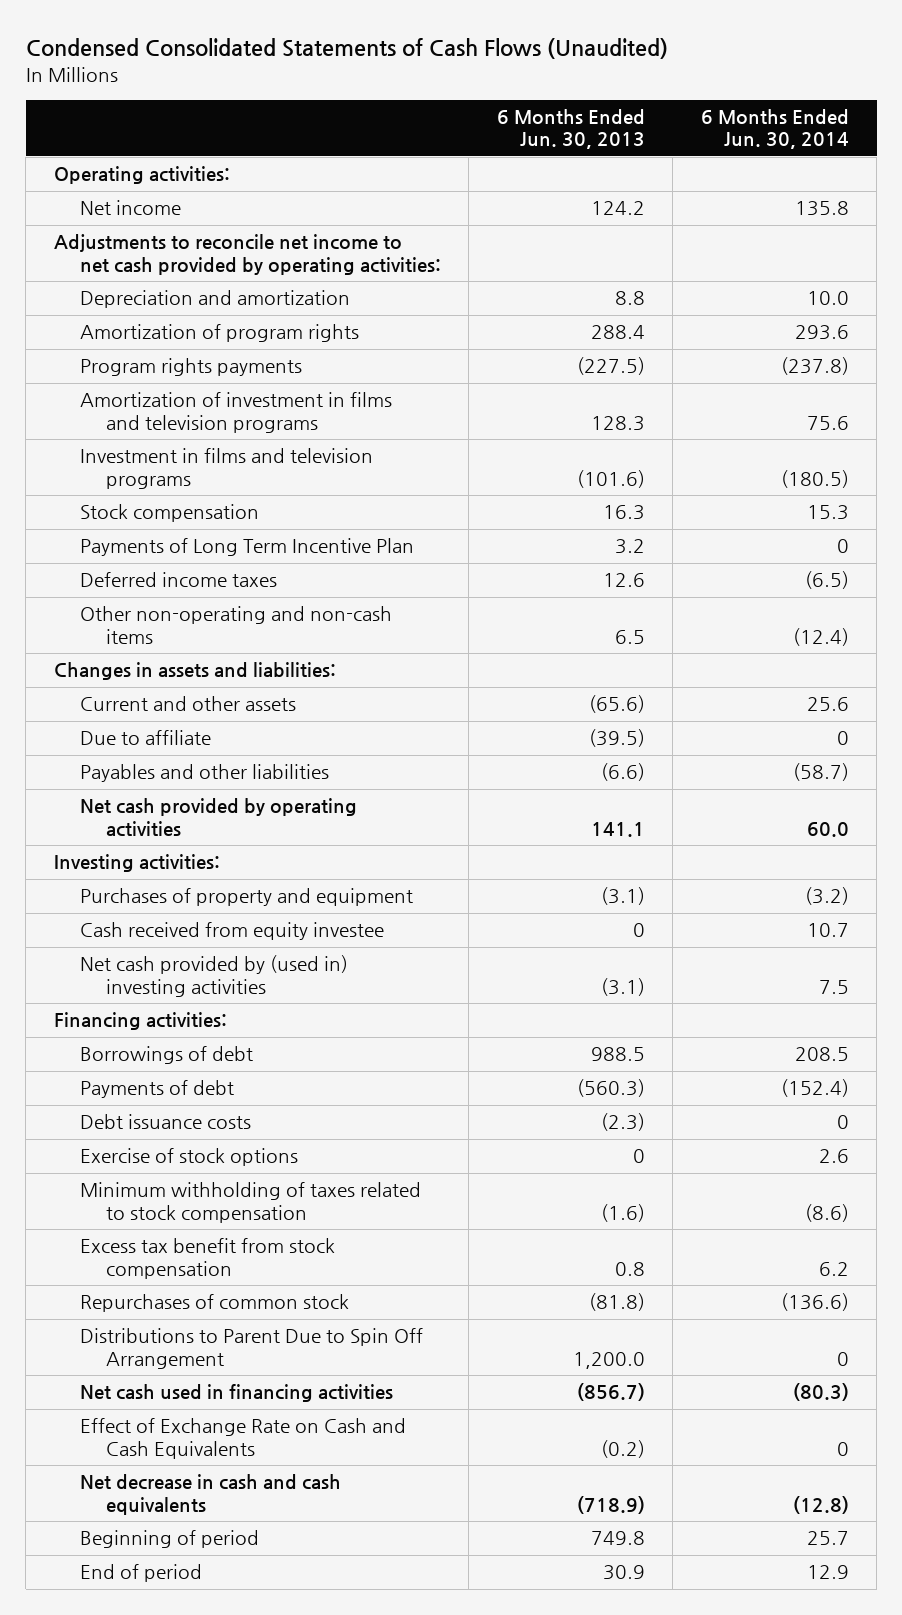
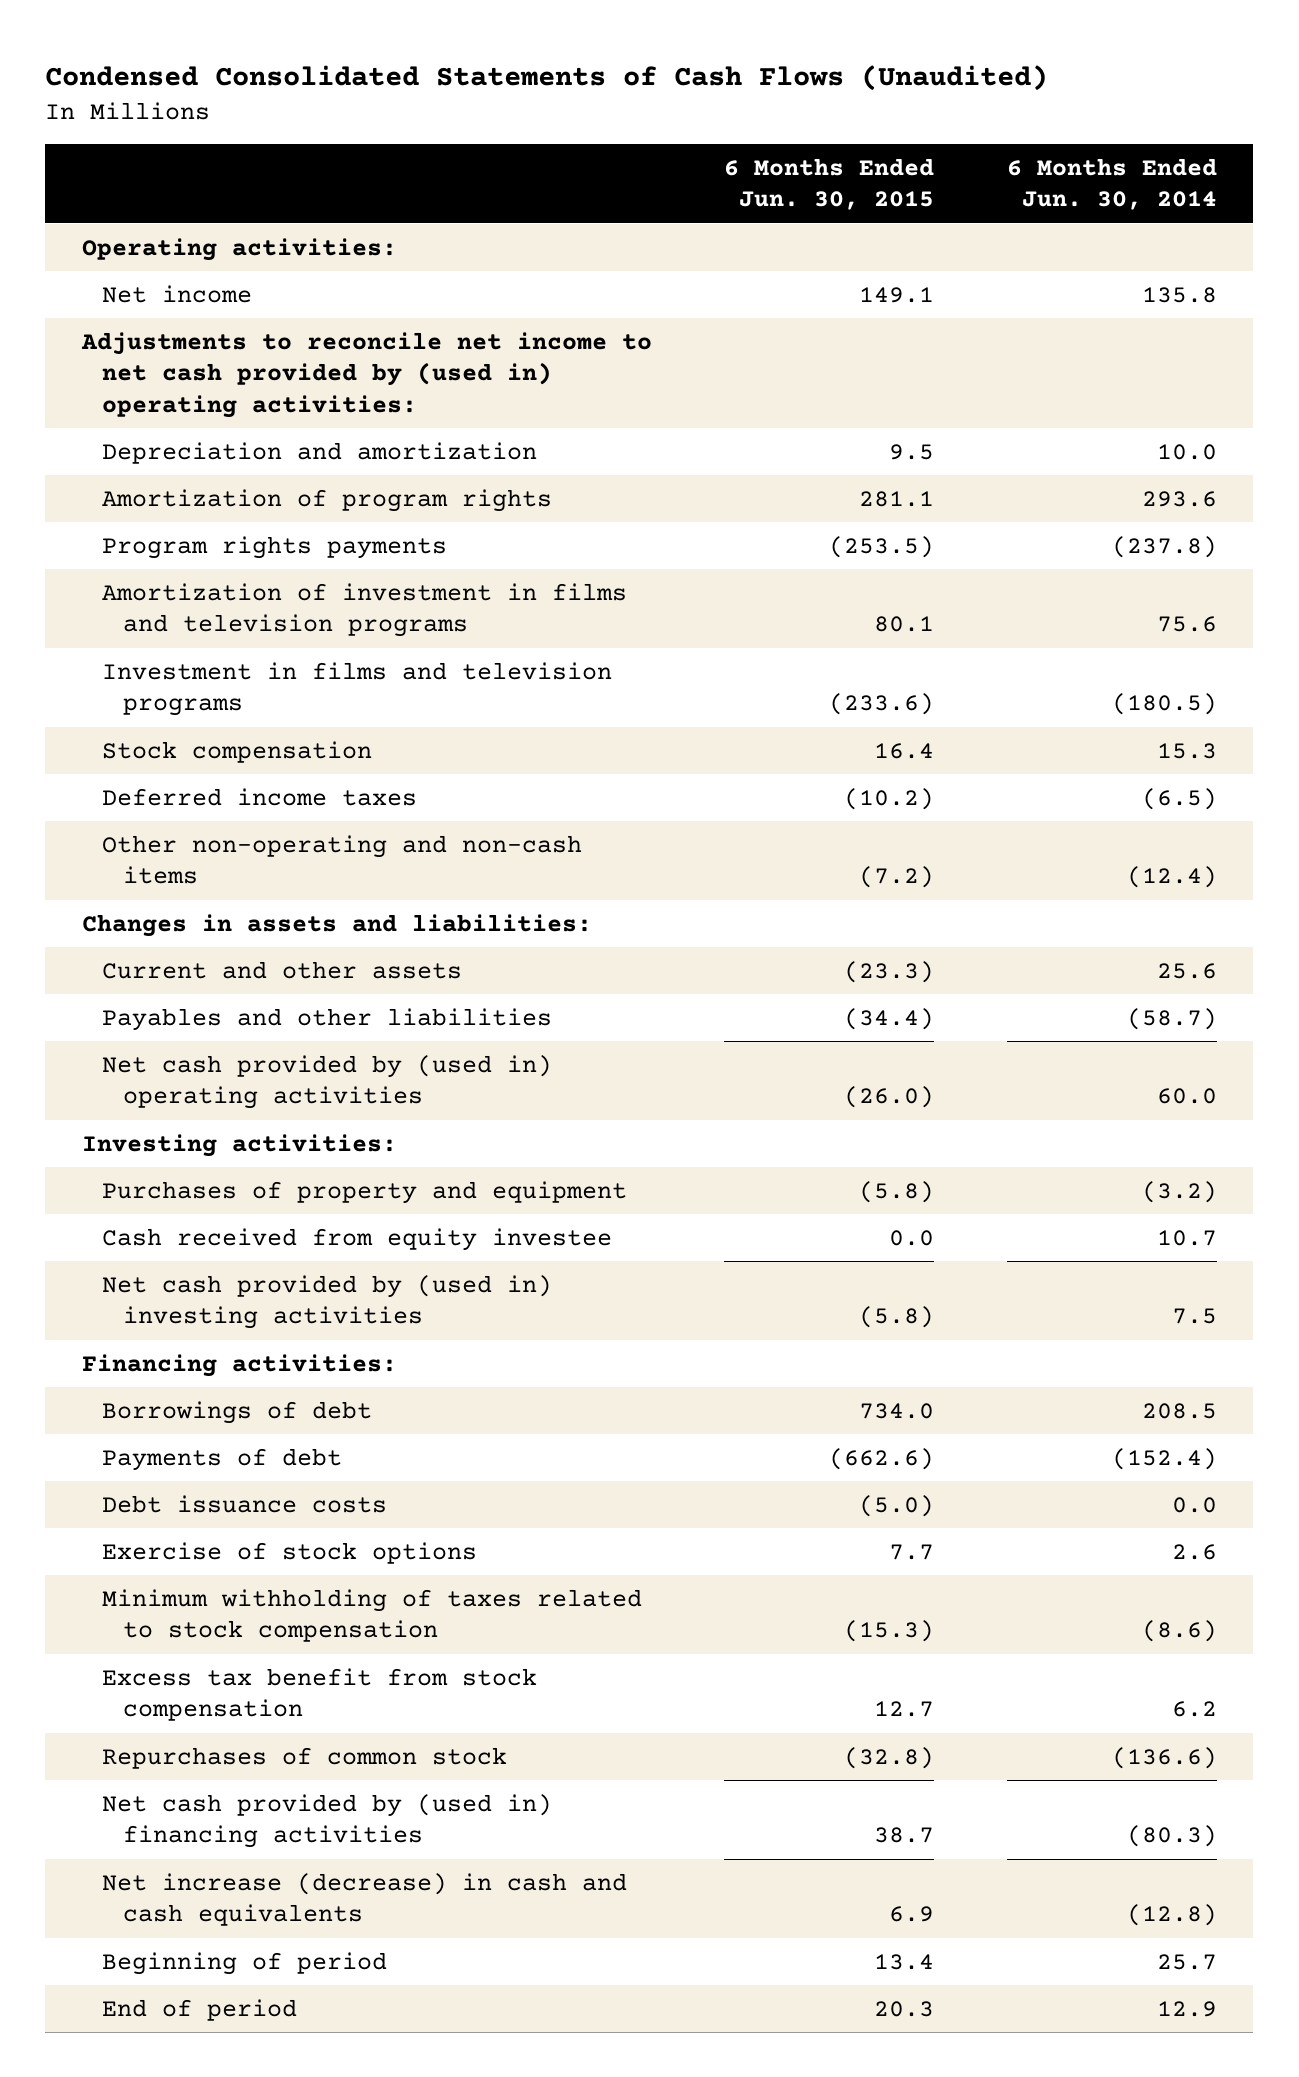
[496,109,645,150] 6 Months Ended Jun. 30, 2013 -> none
none -> [724,157,935,211] 6 Months Ended Jun. 30, 2015
[53,234,441,275] Adjustments to reconcile net income to net cash provided by operating activities: -> [80,331,652,419] Adjustments to reconcile net income to net cash provided by (used in) operating activities:
[79,538,414,557] Payments of Long Term Incentive Plan -> none
[79,730,211,746] Due to affiliate -> none
[79,798,357,837] Net cash provided by operating activities -> [102,1054,553,1110] Net cash provided by (used in) operating activities
[836,1115,849,1130] 0 -> [1171,1496,1217,1513] 0.0
[79,1328,423,1369] Distributions to Parent Due to Spin Off Arrangement -> none
[79,1418,406,1459] Effect of Exchange Rate on Cash and Cash Equivalents -> none
[79,1384,393,1403] Net cash used in financing activities -> [102,1793,553,1849] Net cash provided by (used in) financing activities
[79,1474,341,1515] Net decrease in cash and cash equivalents -> [102,1872,628,1927] Net increase (decrease) in cash and cash equivalents

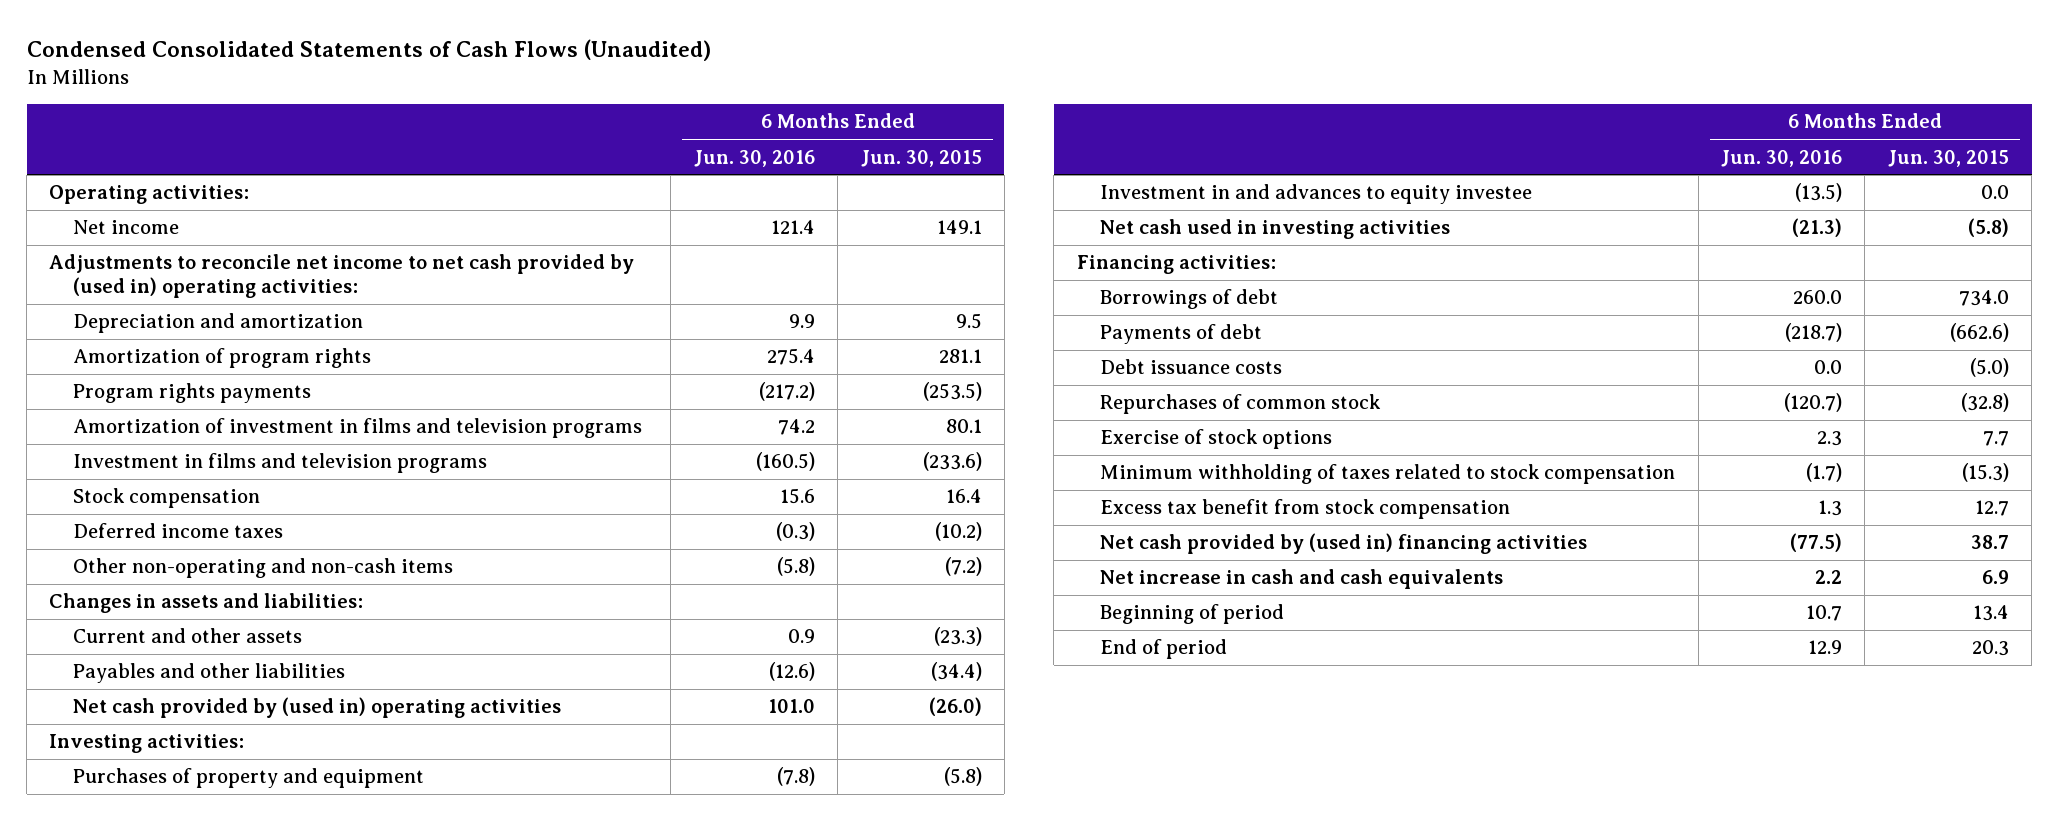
[1006,157,1217,211] 6 Months Ended Jun. 30, 2014 -> none
none -> [693,149,815,167] Jun. 30, 2016
[102,1227,613,1251] Cash received from equity investee -> none
none -> [1100,184,1533,205] Investment in and advances to equity investee
[102,1274,553,1330] Net cash provided by (used in) investing activities -> [1100,219,1451,240] Net cash used in investing activities
[102,1746,508,1769] Repurchases of common stock -> [1100,394,1382,415] Repurchases of common stock
[102,1872,628,1927] Net increase (decrease) in cash and cash equivalents -> [1100,569,1504,590] Net increase in cash and cash equivalents

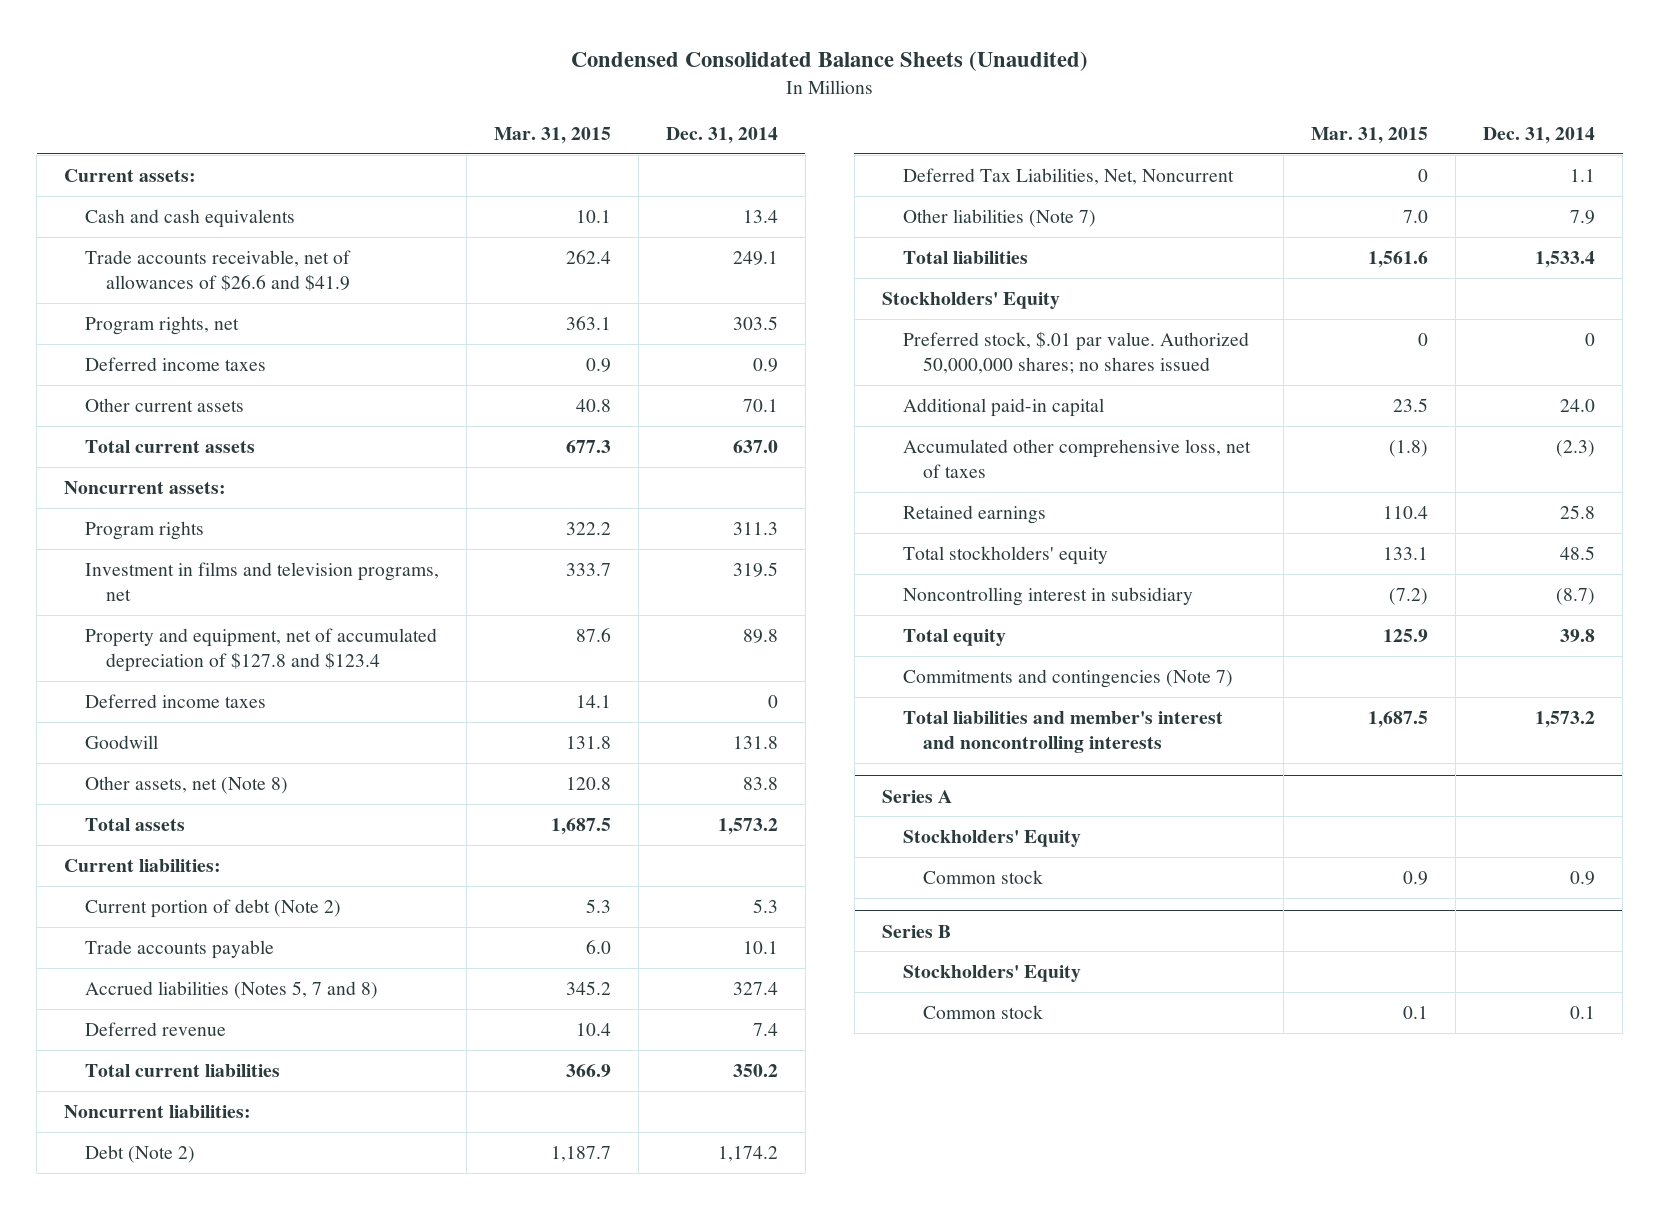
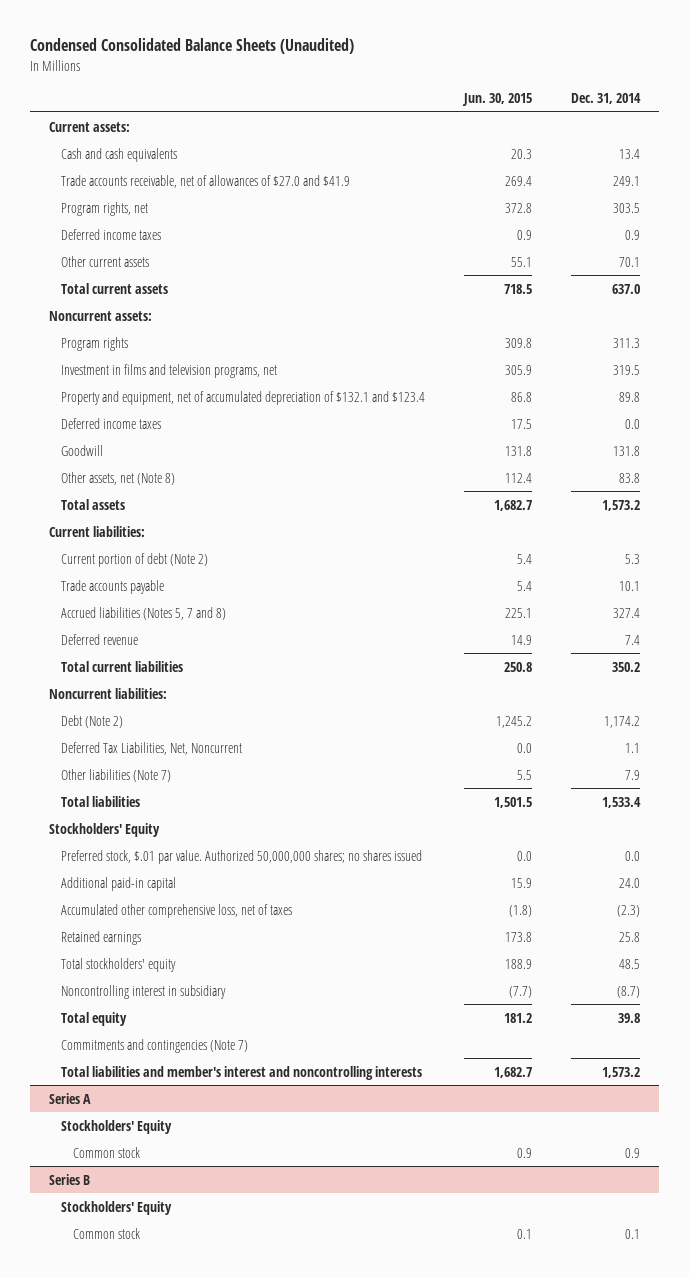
[493,127,611,145] Mar. 31, 2015 -> none
none -> [461,93,532,107] Jun. 30, 2015
[84,249,351,292] Trade accounts receivable, net of allowances of $26.6 and $41.9 -> [60,174,350,188] Trade accounts receivable, net of allowances of $27.0 and $41.9
[84,627,437,673] Property and equipment, net of accumulated depreciation of $127.8 and $123.4 -> [60,390,425,405] Property and equipment, net of accumulated depreciation of $132.1 and $123.4
[767,694,778,708] 0 -> [624,418,640,429] 0.0
[1585,332,1596,346] 0 -> [624,850,640,861] 0.0

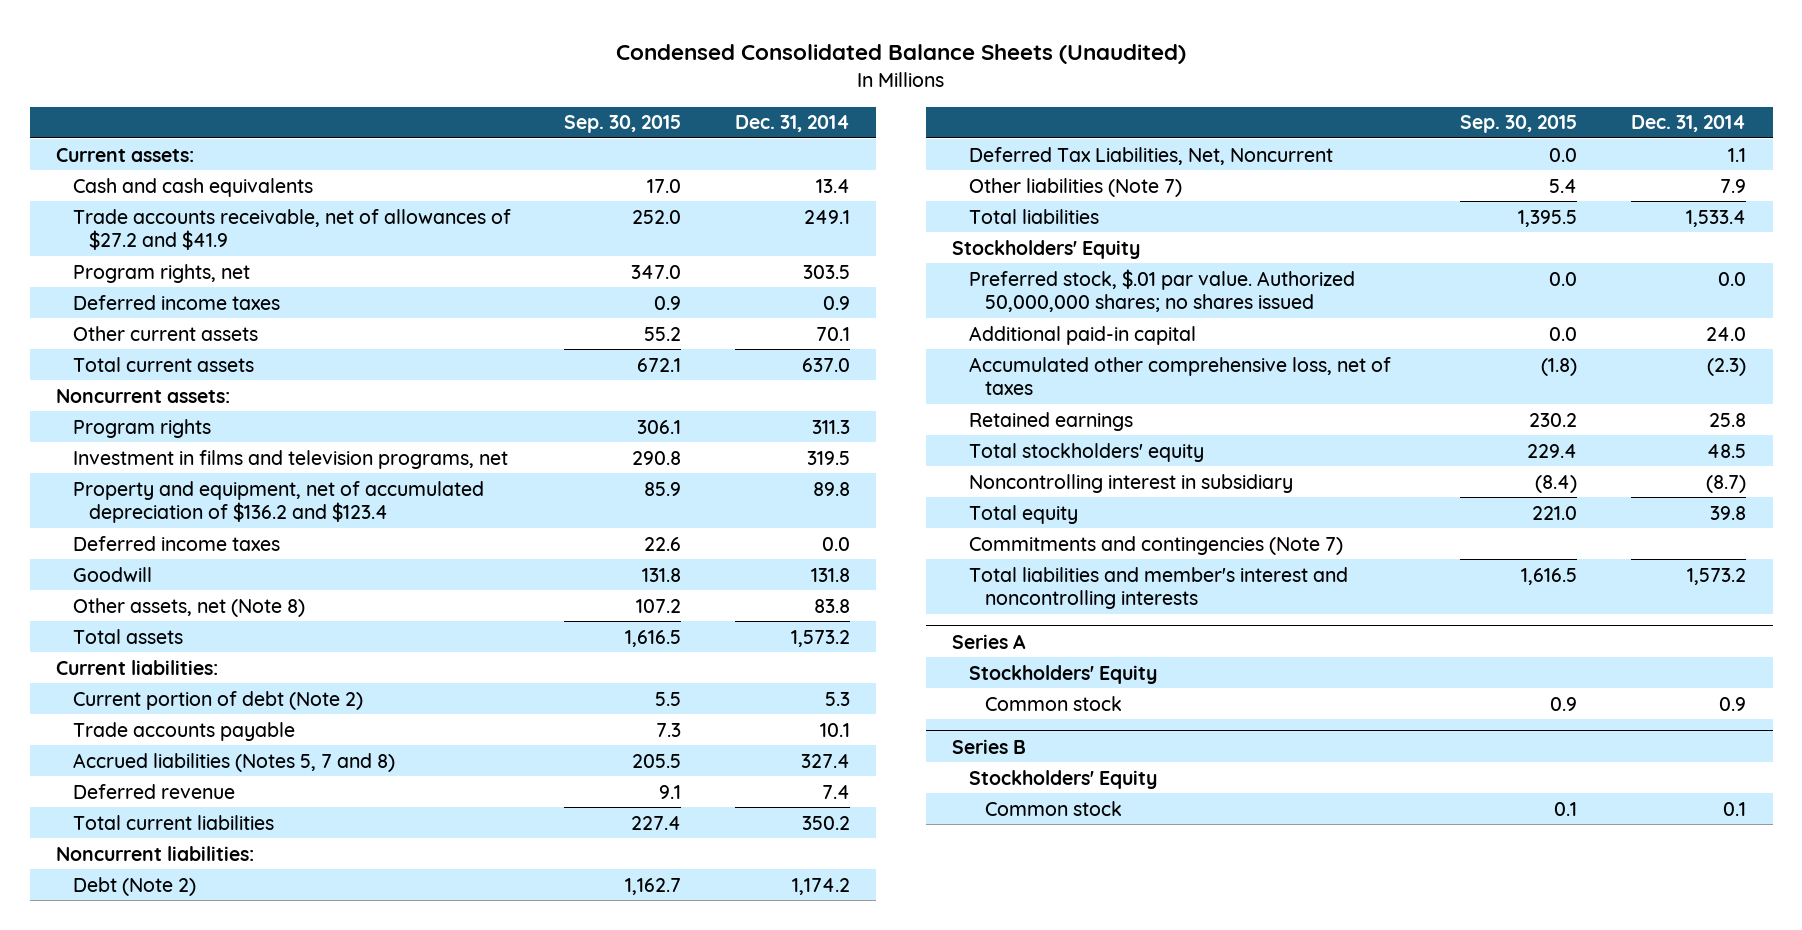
[461,93,532,107] Jun. 30, 2015 -> none
none -> [564,115,682,134] Sep. 30, 2015
[60,174,350,188] Trade accounts receivable, net of allowances of $27.0 and $41.9 -> [72,208,511,251] Trade accounts receivable, net of allowances of $27.2 and $41.9
[60,390,425,405] Property and equipment, net of accumulated depreciation of $132.1 and $123.4 -> [72,480,484,524] Property and equipment, net of accumulated depreciation of $136.2 and $123.4

